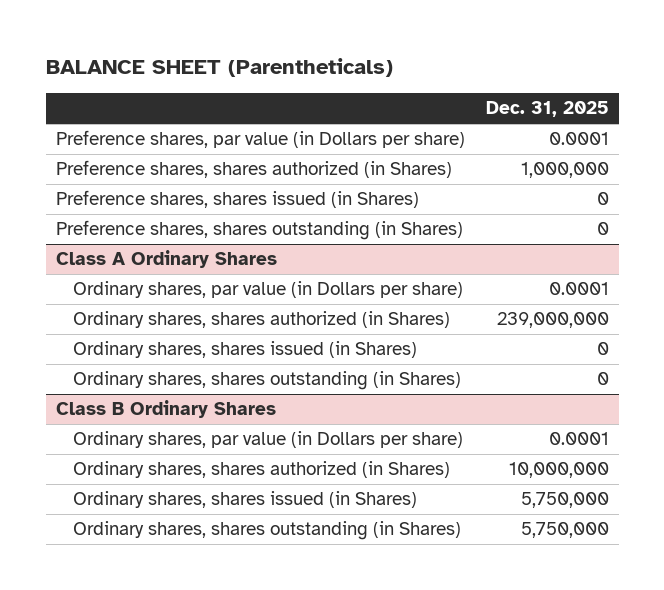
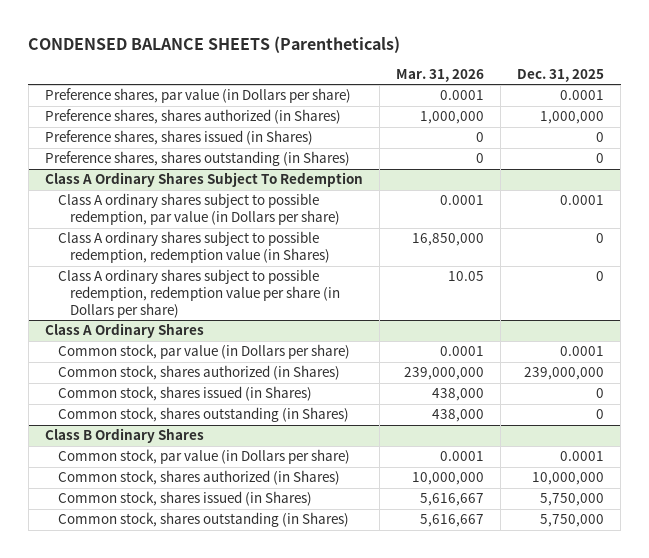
[45,58,393,78] BALANCE SHEET (Parentheticals) -> [28,35,401,53] CONDENSED BALANCE SHEETS (Parentheticals)
none -> [396,68,485,82] Mar. 31, 2026
none -> [45,172,364,188] Class A Ordinary Shares Subject To Redemption
none -> [57,193,341,226] Class A ordinary shares subject to possible redemption, par value (in Dollars per share)
none -> [57,231,331,264] Class A ordinary shares subject to possible redemption, redemption value (in Shares)
none -> [57,269,341,319] Class A ordinary shares subject to possible redemption, redemption value per share (in Dollars per share)
[73,281,464,299] Ordinary shares, par value (in Dollars per share) -> [57,344,350,360] Common stock, par value (in Dollars per share)
[73,311,451,329] Ordinary shares, shares authorized (in Shares) -> [57,365,340,381] Common stock, shares authorized (in Shares)
[73,341,418,359] Ordinary shares, shares issued (in Shares) -> [57,386,312,402] Common stock, shares issued (in Shares)
[73,371,462,391] Ordinary shares, shares outstanding (in Shares) -> [57,407,349,423] Common stock, shares outstanding (in Shares)
[73,431,464,449] Ordinary shares, par value (in Dollars per share) -> [57,449,350,465] Common stock, par value (in Dollars per share)
[73,461,451,479] Ordinary shares, shares authorized (in Shares) -> [57,470,340,486] Common stock, shares authorized (in Shares)
[73,491,418,509] Ordinary shares, shares issued (in Shares) -> [57,491,312,507] Common stock, shares issued (in Shares)
[73,521,462,541] Ordinary shares, shares outstanding (in Shares) -> [57,512,349,528] Common stock, shares outstanding (in Shares)

